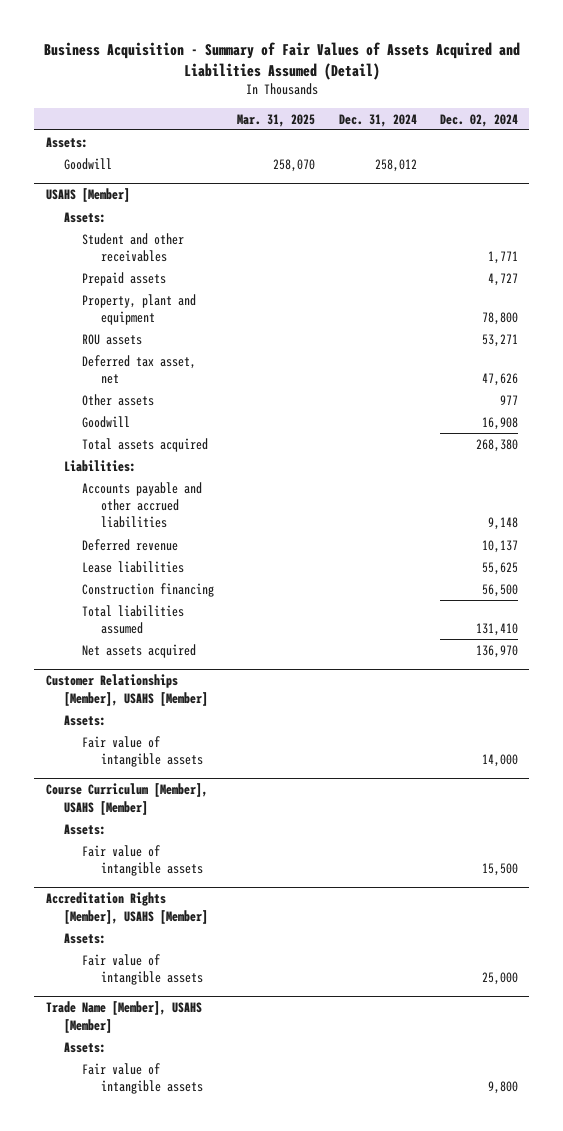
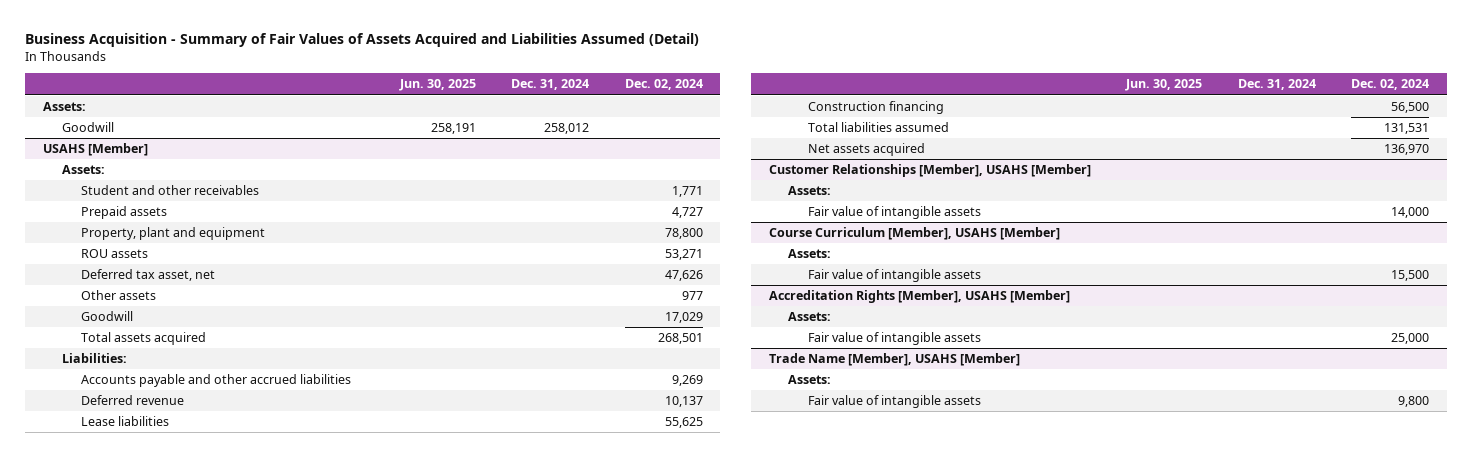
[237,113,316,127] Mar. 31, 2025 -> none
none -> [399,79,477,92] Jun. 30, 2025
[481,416,518,430] 16,908 -> [664,312,703,324] 17,029
[475,438,518,452] 268,380 -> [657,333,703,345] 268,501
[487,517,518,531] 9,148 -> [671,375,703,387] 9,269
[475,623,518,637] 131,410 -> [1383,123,1429,135] 131,531

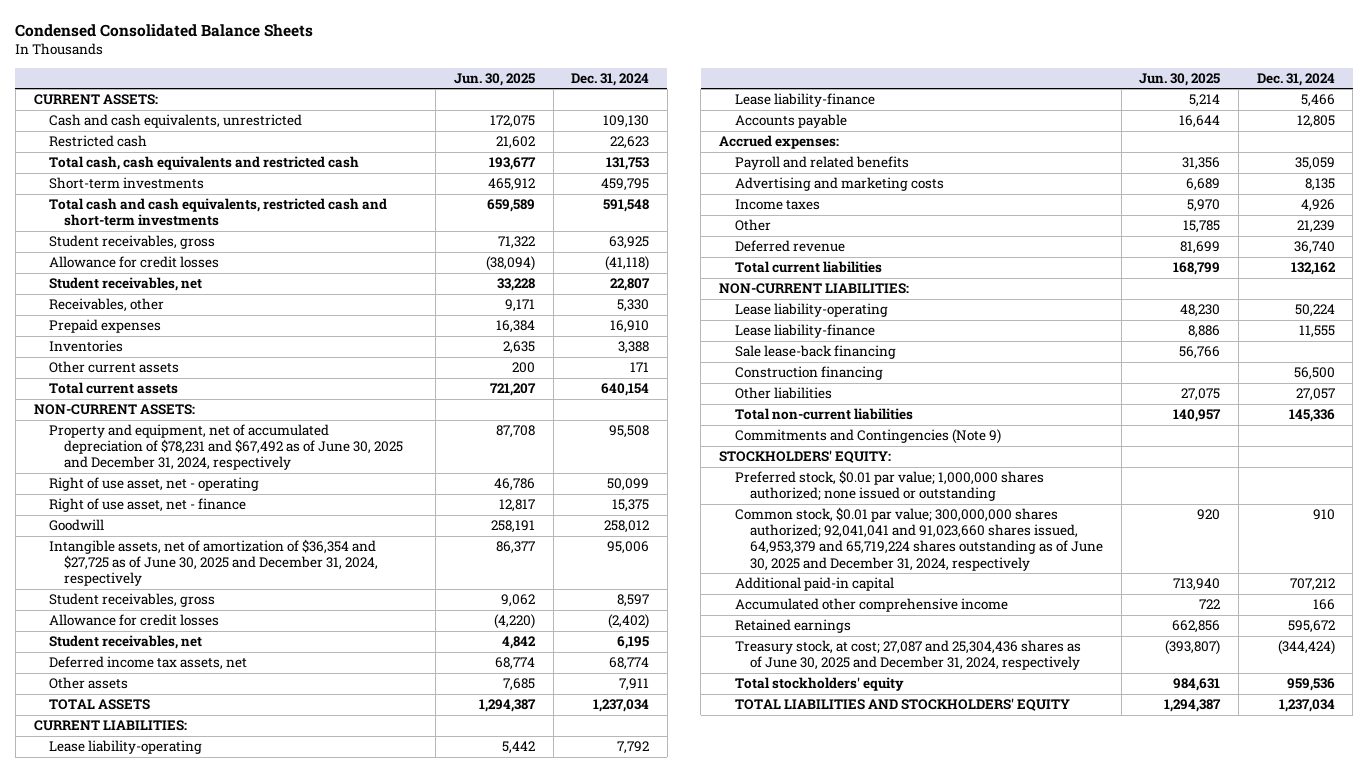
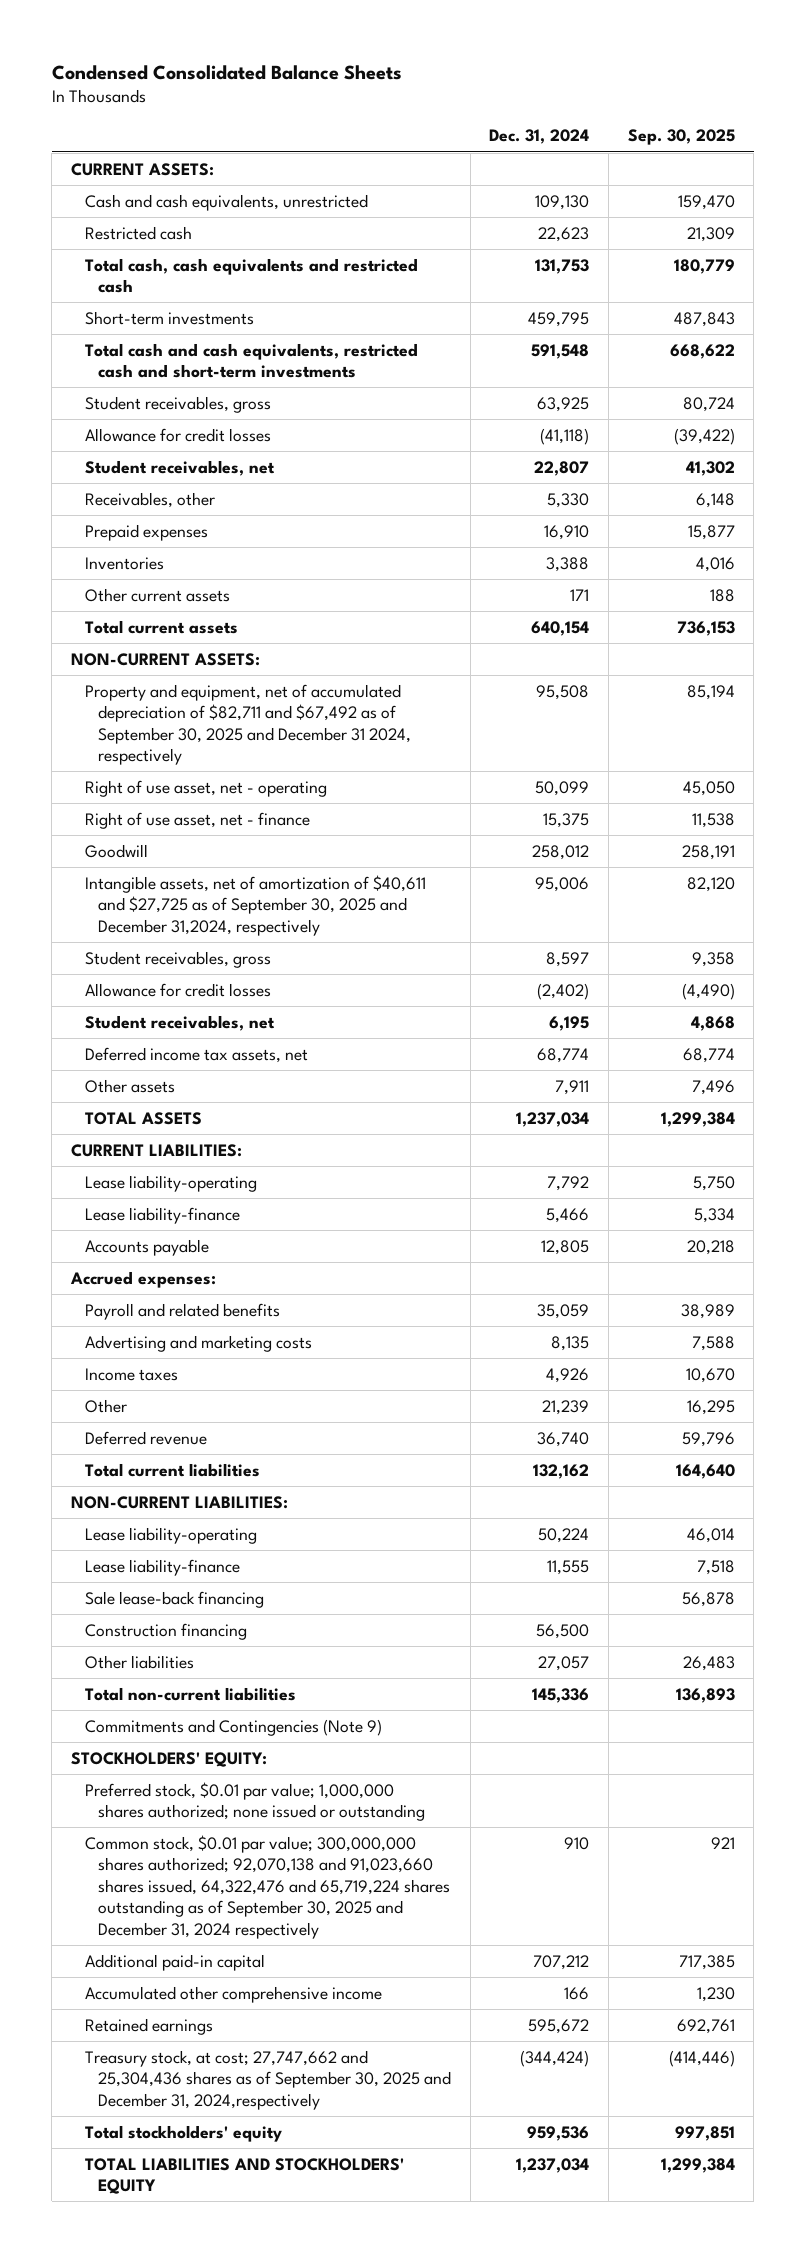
[453,72,535,86] Jun. 30, 2025 -> none
none -> [627,129,735,146] Sep. 30, 2025
[49,424,404,471] Property and equipment, net of accumulated depreciation of $78,231 and $67,492 as of June 30, 2025 and December 31, 2024, respectively -> [84,683,412,766] Property and equipment, net of accumulated depreciation of $82,711 and $67,492 as of September 30, 2025 and December 31 2024, respectively
[49,539,379,587] Intangible assets, net of amortization of $36,354 and $27,725 as of June 30, 2025 and December 31, 2024, respectively -> [84,874,426,936] Intangible assets, net of amortization of $40,611 and $27,725 as of September 30, 2025 and December 31,2024, respectively
[734,507,1103,571] Common stock, $0.01 par value; 300,000,000 shares authorized; 92,041,041 and 91,023,660 shares issued, 64,953,379 and 65,719,224 shares outstanding as of June 30, 2025 and December 31, 2024, respectively -> [84,1834,451,1939] Common stock, $0.01 par value; 300,000,000 shares authorized; 92,070,138 and 91,023,660 shares issued, 64,322,476 and 65,719,224 shares outstanding as of September 30, 2025 and December 31, 2024 respectively
[734,640,1081,671] Treasury stock, at cost; 27,087 and 25,304,436 shares as of June 30, 2025 and December 31, 2024, respectively -> [84,2049,452,2110] Treasury stock, at cost; 27,747,662 and 25,304,436 shares as of September 30, 2025 and December 31, 2024,respectively

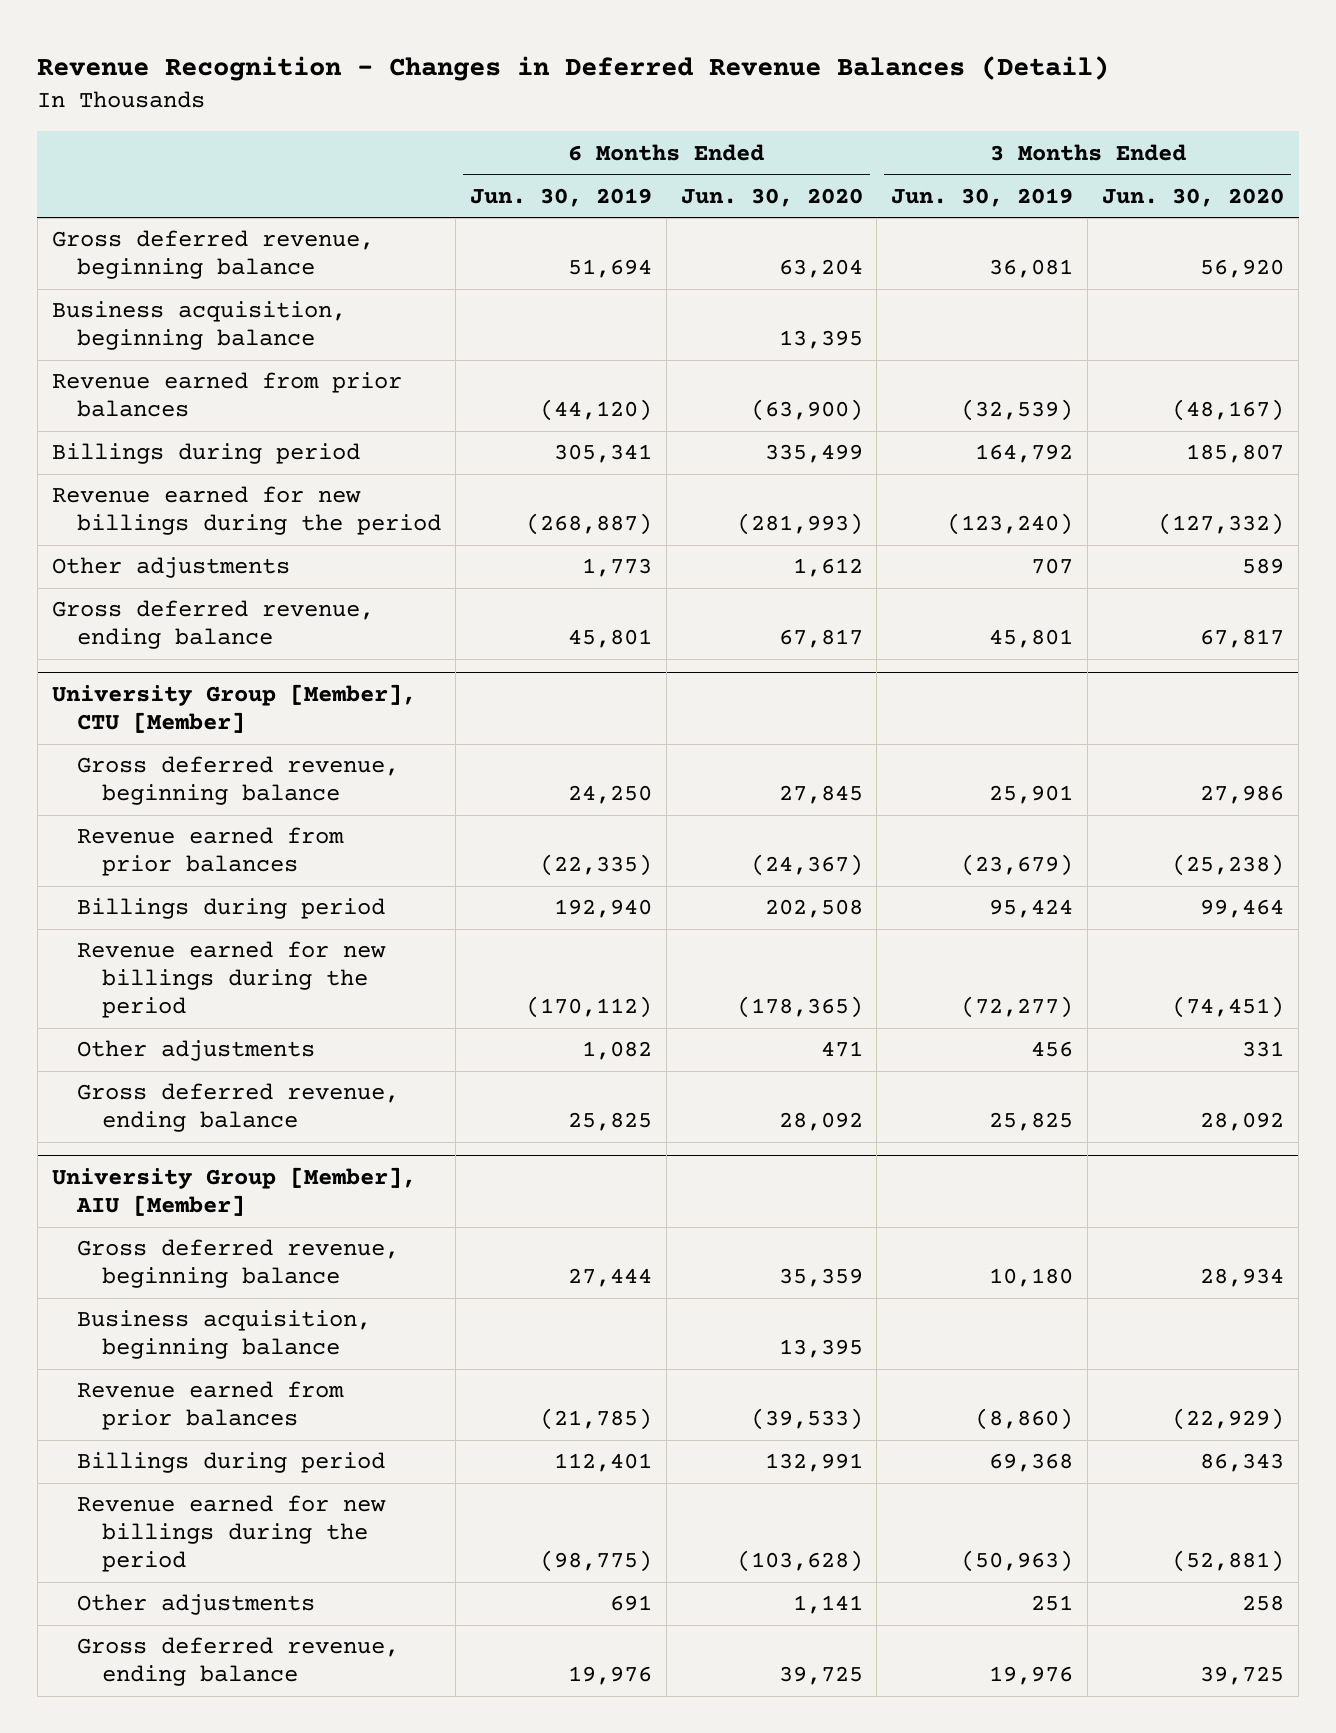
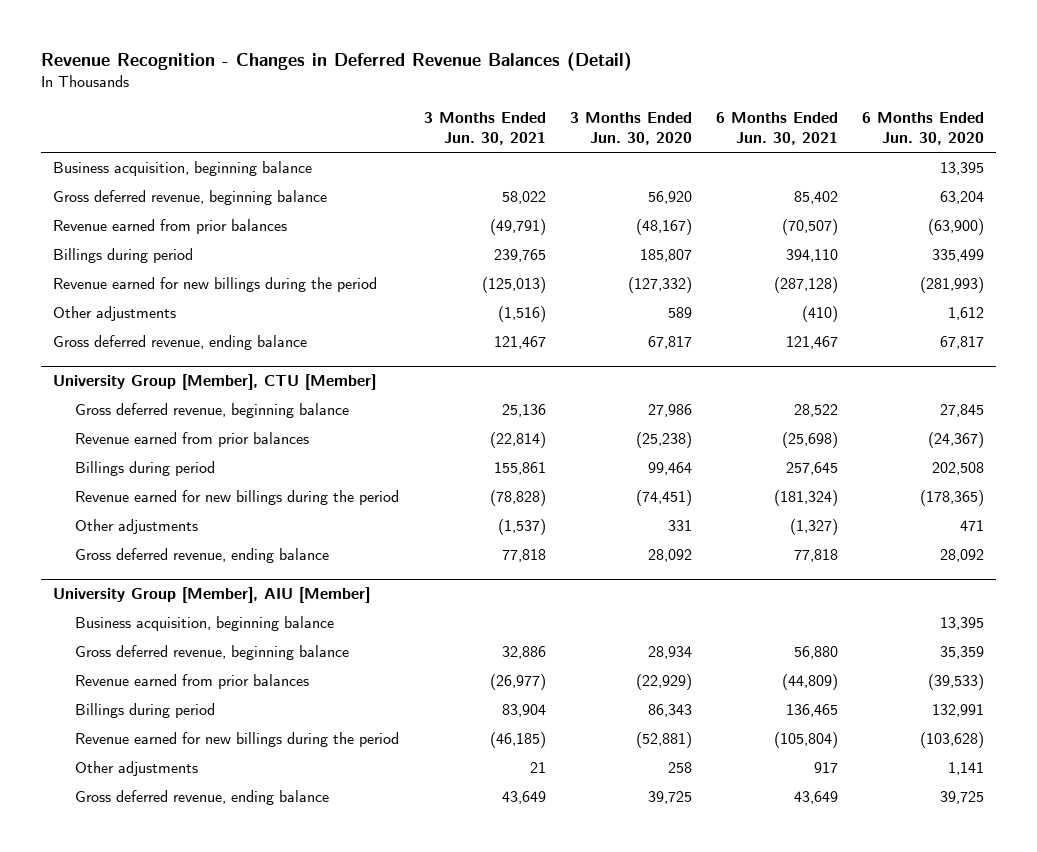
[469,187,652,207] Jun. 30, 2019 -> none
[891,187,1074,207] Jun. 30, 2019 -> none
none -> [423,111,546,146] 3 Months Ended Jun. 30, 2021
none -> [716,111,839,146] 6 Months Ended Jun. 30, 2021
[51,230,374,280] Gross deferred revenue, beginning balance -> [53,190,328,206] Gross deferred revenue, beginning balance
[76,1239,399,1289] Gross deferred revenue, beginning balance -> [75,645,350,661] Gross deferred revenue, beginning balance

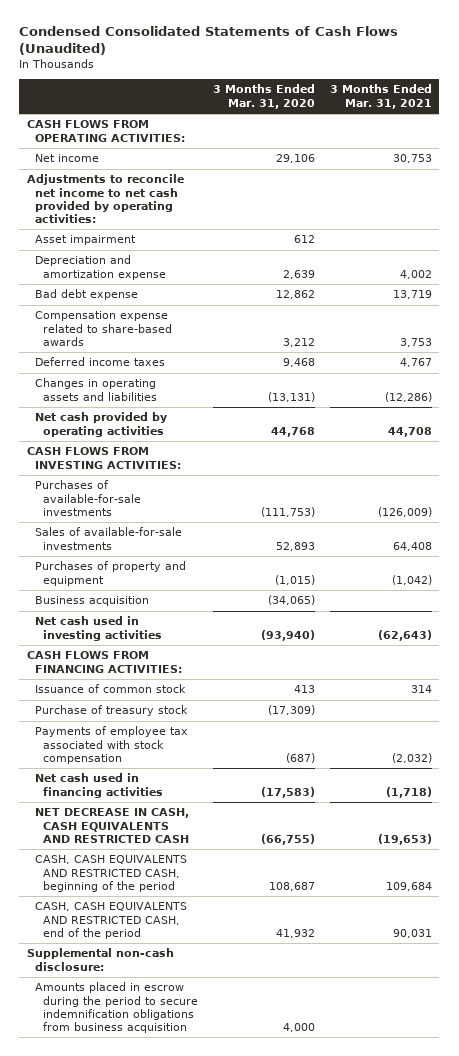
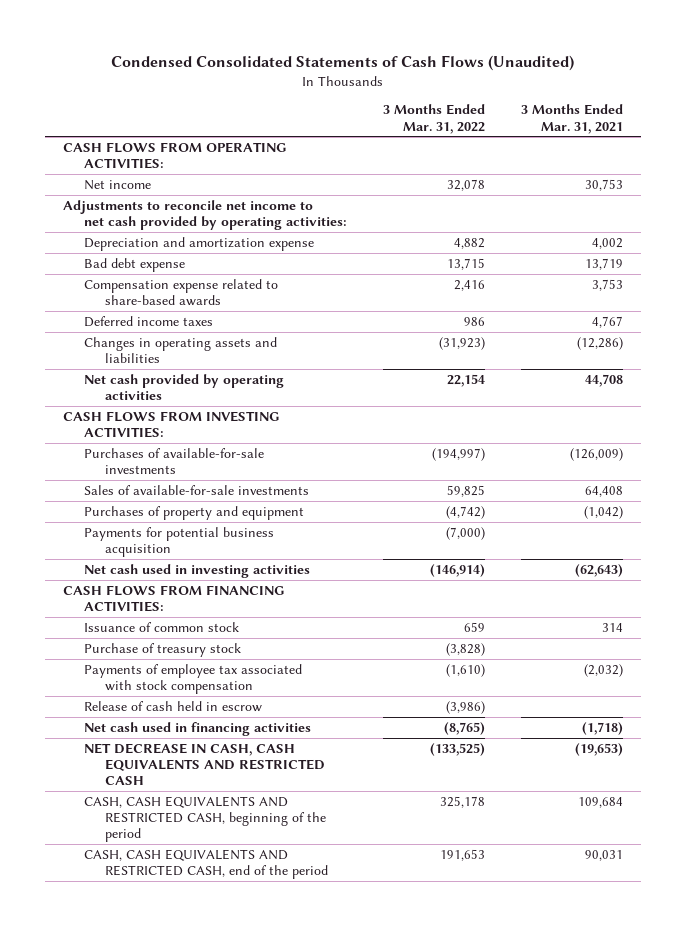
[213,84,316,109] 3 Months Ended Mar. 31, 2020 -> none
none -> [382,104,485,134] 3 Months Ended Mar. 31, 2022
[35,235,137,246] Asset impairment -> none
[35,596,150,607] Business acquisition -> [84,526,275,558] Payments for potential business acquisition
none -> [84,700,263,712] Release of cash held in escrow
[26,948,174,971] Supplemental non-cash disclosure: -> none
[35,982,199,1034] Amounts placed in escrow during the period to secure indemnification obligations from business acquisition -> none

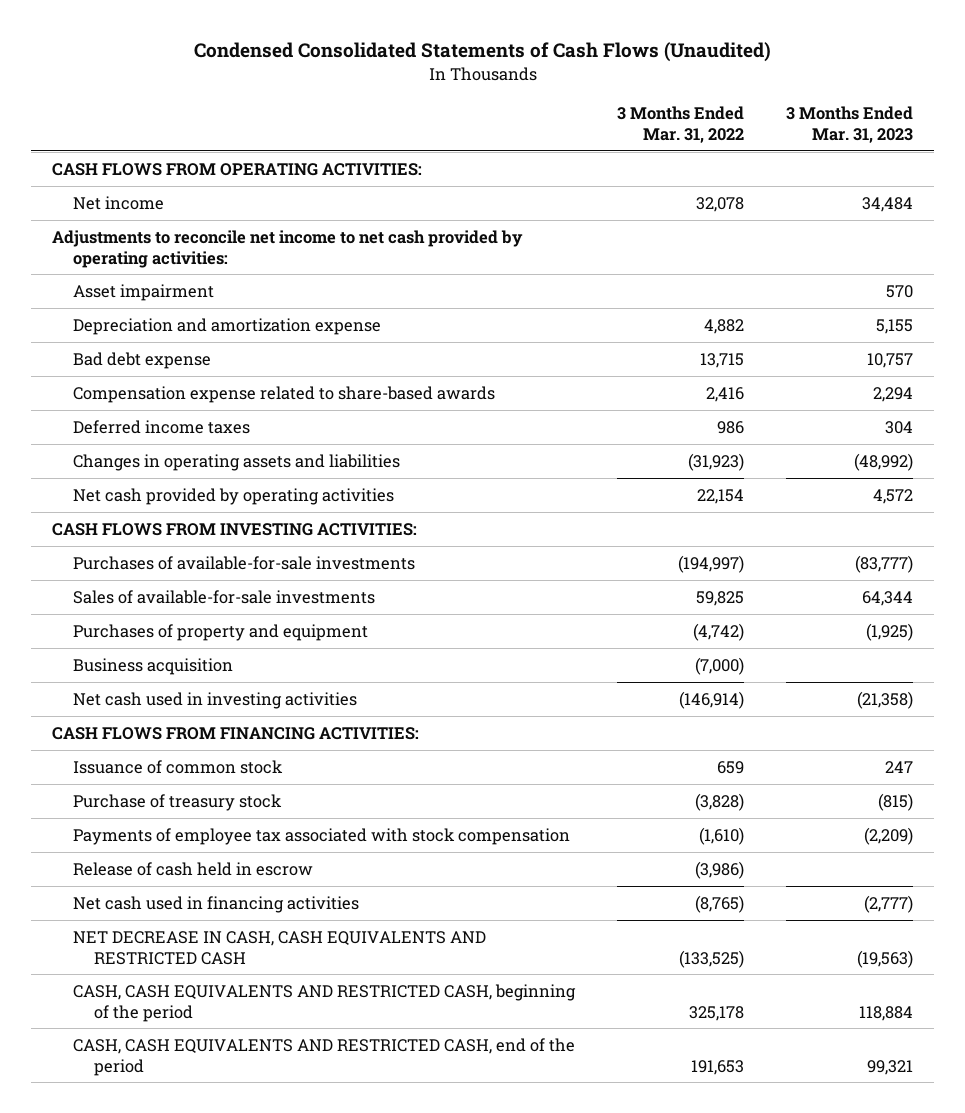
[520,104,623,134] 3 Months Ended Mar. 31, 2021 -> none
none -> [786,106,914,144] 3 Months Ended Mar. 31, 2023
none -> [73,283,215,301] Asset impairment
[84,526,275,558] Payments for potential business acquisition -> [73,657,234,675] Business acquisition

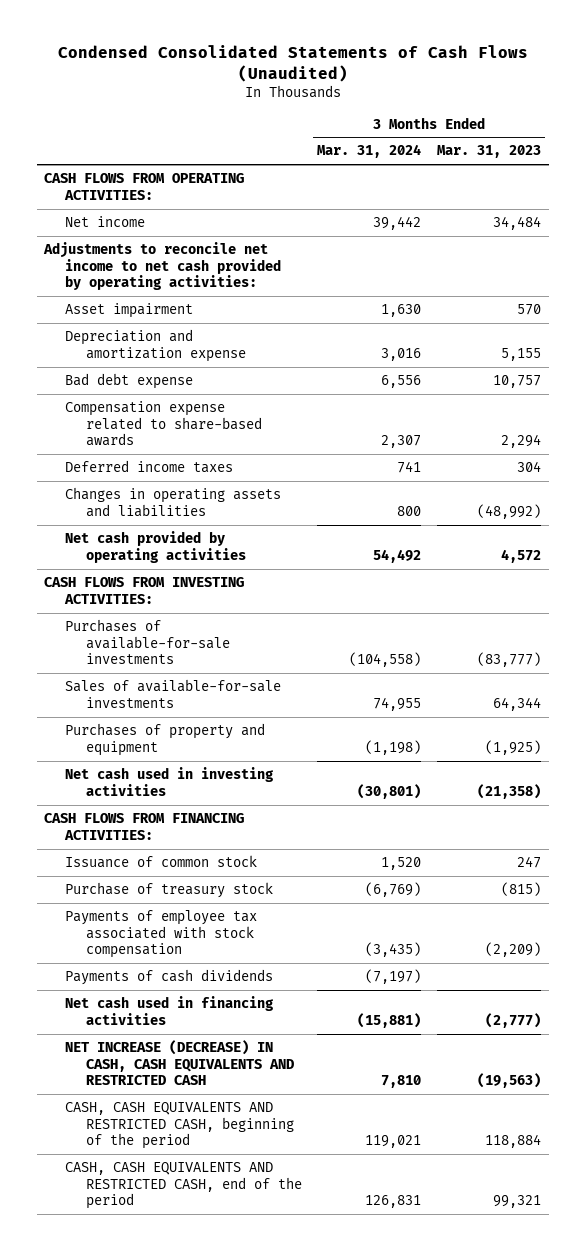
[617,106,745,144] 3 Months Ended Mar. 31, 2022 -> none
none -> [317,144,422,159] Mar. 31, 2024
[73,657,234,675] Business acquisition -> none
[73,861,314,876] Release of cash held in escrow -> none
none -> [65,969,274,986] Payments of cash dividends
[73,930,487,965] NET DECREASE IN CASH, CASH EQUIVALENTS AND RESTRICTED CASH -> [65,1040,294,1086] NET INCREASE (DECREASE) IN CASH, CASH EQUIVALENTS AND RESTRICTED CASH

